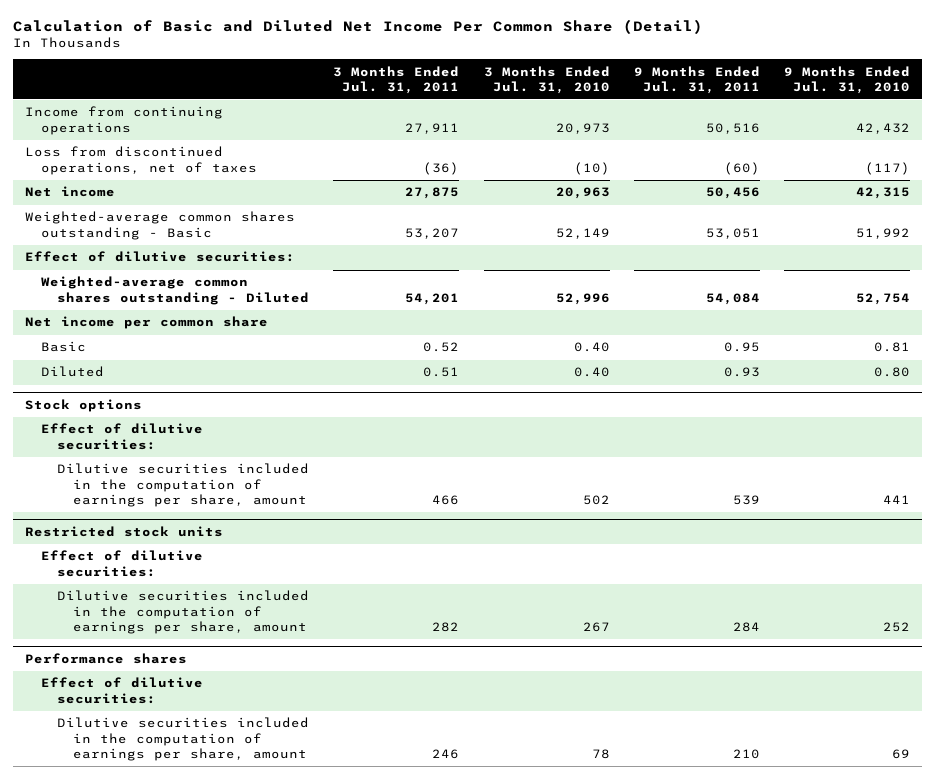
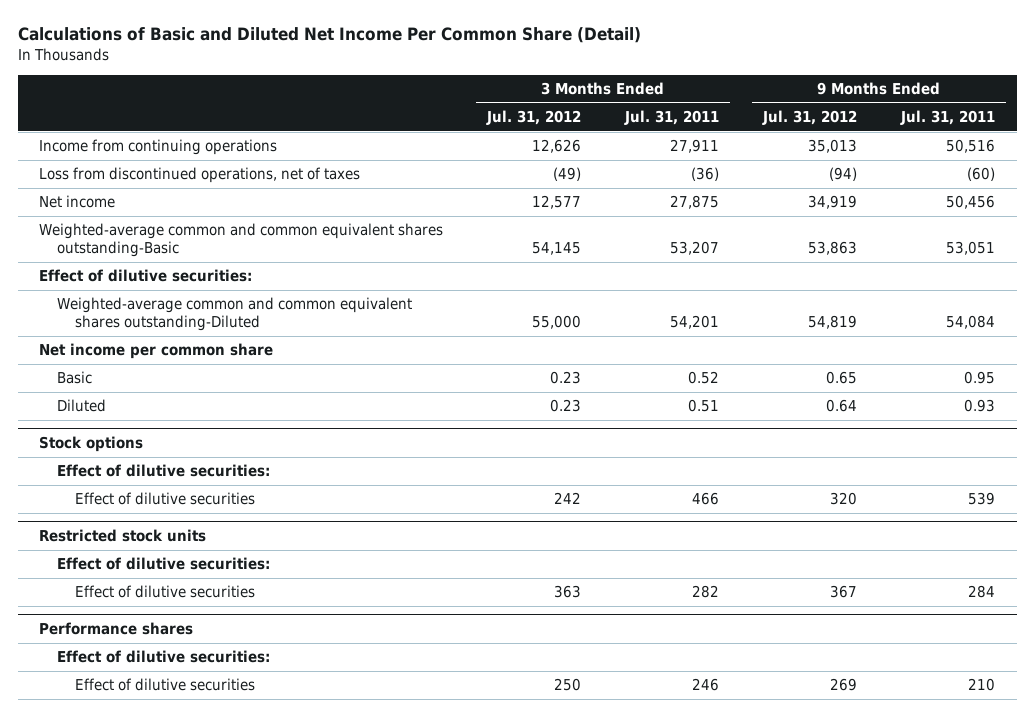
[12,19,703,35] Calculation of Basic and Diluted Net Income Per Common Share (Detail) -> [17,27,641,44] Calculations of Basic and Diluted Net Income Per Common Share (Detail)
[483,65,610,94] 3 Months Ended Jul. 31, 2010 -> none
[784,65,911,94] 9 Months Ended Jul. 31, 2010 -> none
none -> [486,110,582,126] Jul. 31, 2012
none -> [762,110,858,126] Jul. 31, 2012
[24,211,295,240] Weighted-average common shares outstanding - Basic -> [39,223,444,257] Weighted-average common and common equivalent shares outstanding-Basic
[40,276,310,305] Weighted-average common shares outstanding - Diluted -> [57,297,413,331] Weighted-average common and common equivalent shares outstanding-Diluted
[57,463,310,507] Dilutive securities included in the computation of earnings per share, amount -> [75,492,256,506] Effect of dilutive securities
[57,590,310,634] Dilutive securities included in the computation of earnings per share, amount -> [75,585,256,599] Effect of dilutive securities
[57,717,310,761] Dilutive securities included in the computation of earnings per share, amount -> [75,678,256,692] Effect of dilutive securities

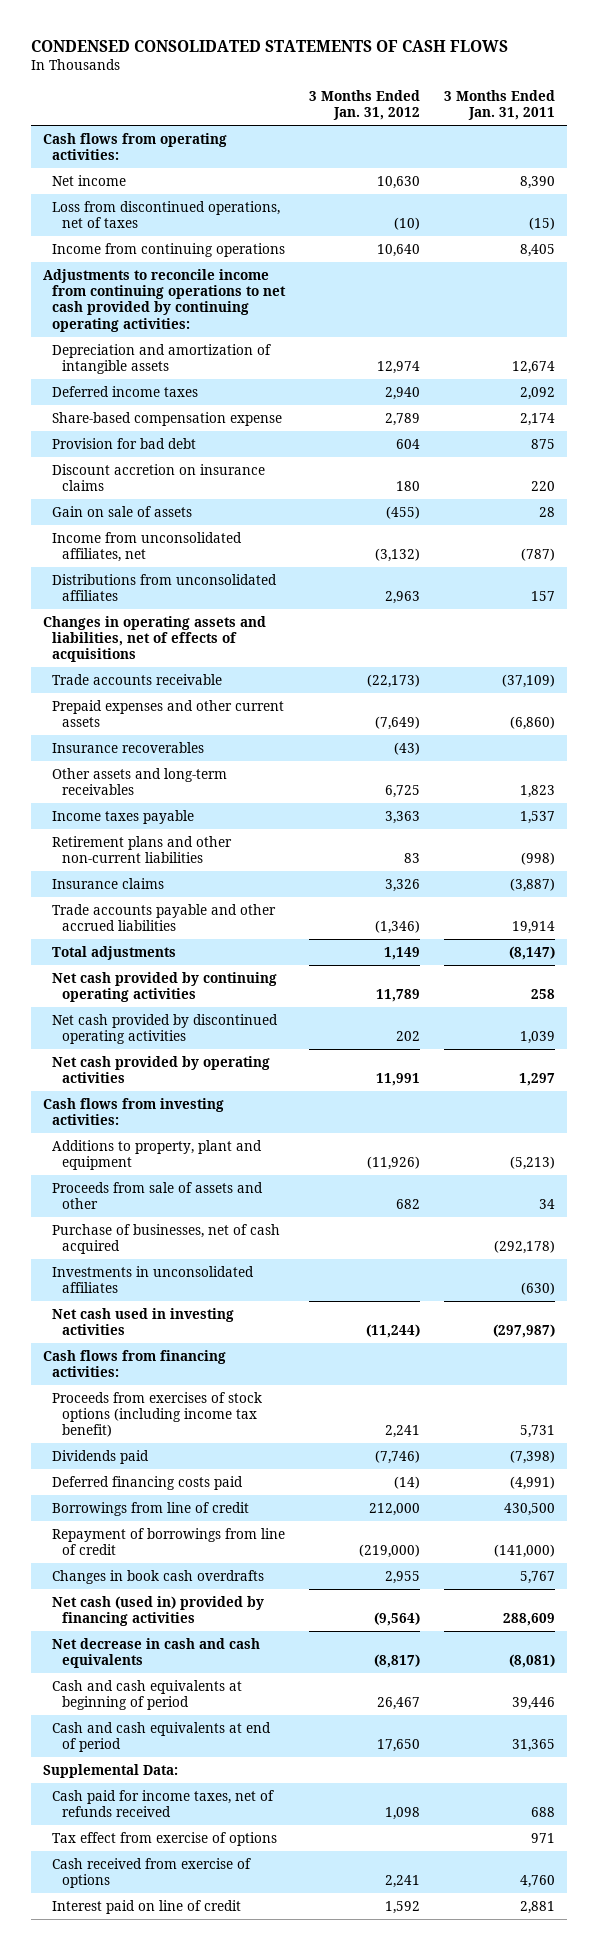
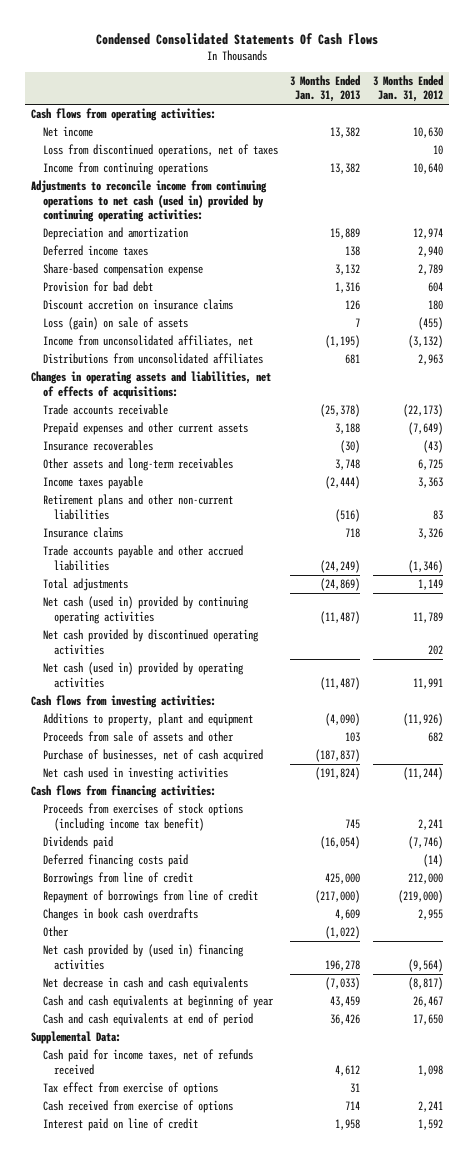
[30,39,508,52] CONDENSED CONSOLIDATED STATEMENTS OF CASH FLOWS -> [96,32,379,45] Condensed Consolidated Statements Of Cash Flows
[444,89,556,121] 3 Months Ended Jan. 31, 2011 -> none
none -> [290,74,361,103] 3 Months Ended Jan. 31, 2013
[394,216,421,230] (10) -> [432,145,443,156] 10
[42,268,287,332] Adjustments to reconcile income from continuing operations to net cash provided by continuing operating activities: -> [31,180,268,222] Adjustments to reconcile income from continuing operations to net cash (used in) provided by continuing operating activities:
[52,343,272,374] Depreciation and amortization of intangible assets -> [42,227,188,241] Depreciation and amortization
[52,505,193,517] Gain on sale of assets -> [42,317,188,331] Loss (gain) on sale of assets
[42,615,266,663] Changes in operating assets and liabilities, net of effects of acquisitions -> [31,371,272,399] Changes in operating assets and liabilities, net of effects of acquisitions:
[52,971,278,1002] Net cash provided by continuing operating activities -> [42,596,249,624] Net cash (used in) provided by continuing operating activities
[52,1055,271,1083] Net cash provided by operating activities -> [42,662,244,688] Net cash (used in) provided by operating activities
[52,1265,255,1293] Investments in unconsolidated affiliates -> none
none -> [42,926,69,938] Other
[52,1595,265,1626] Net cash (used in) provided by financing activities -> [42,944,244,970] Net cash provided by (used in) financing activities
[52,1679,243,1710] Cash and cash equivalents at beginning of period -> [42,995,274,1009] Cash and cash equivalents at beginning of year

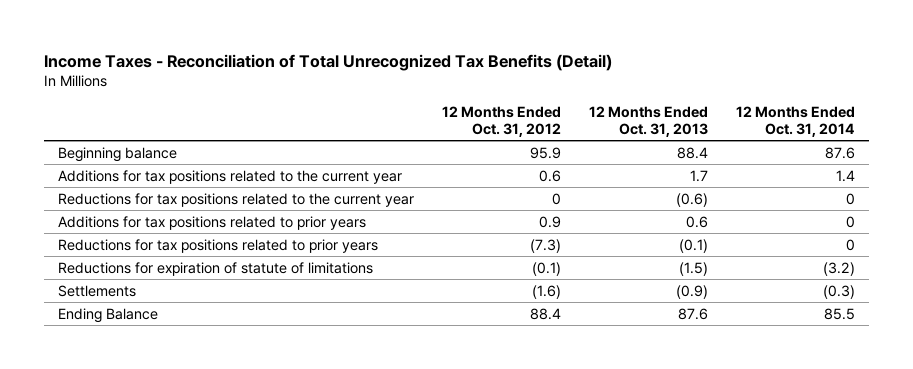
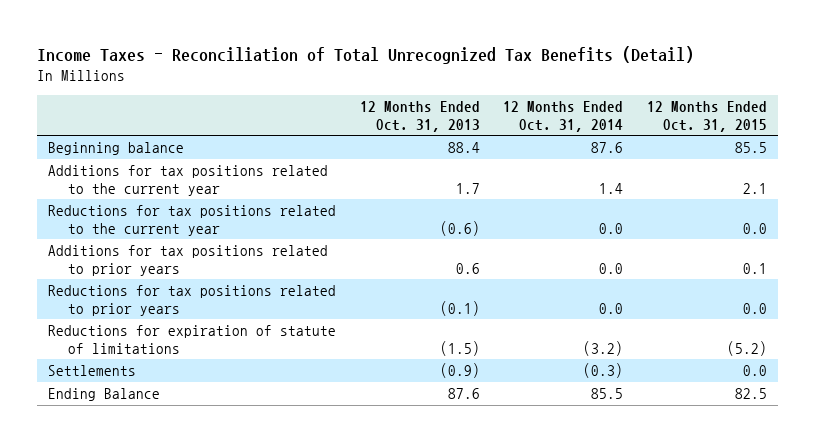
[442,106,562,137] 12 Months Ended Oct. 31, 2012 -> none
none -> [646,101,767,132] 12 Months Ended Oct. 31, 2015
[845,192,855,205] 0 -> [599,222,624,234] 0.0
[845,215,855,228] 0 -> [599,262,624,274] 0.0
[845,238,855,251] 0 -> [599,302,624,314] 0.0

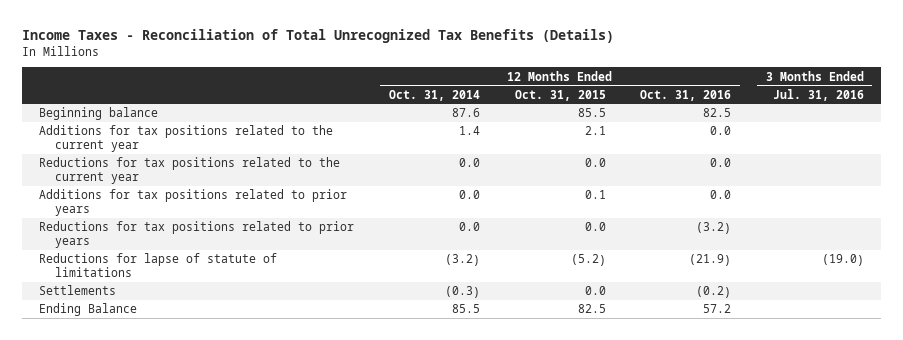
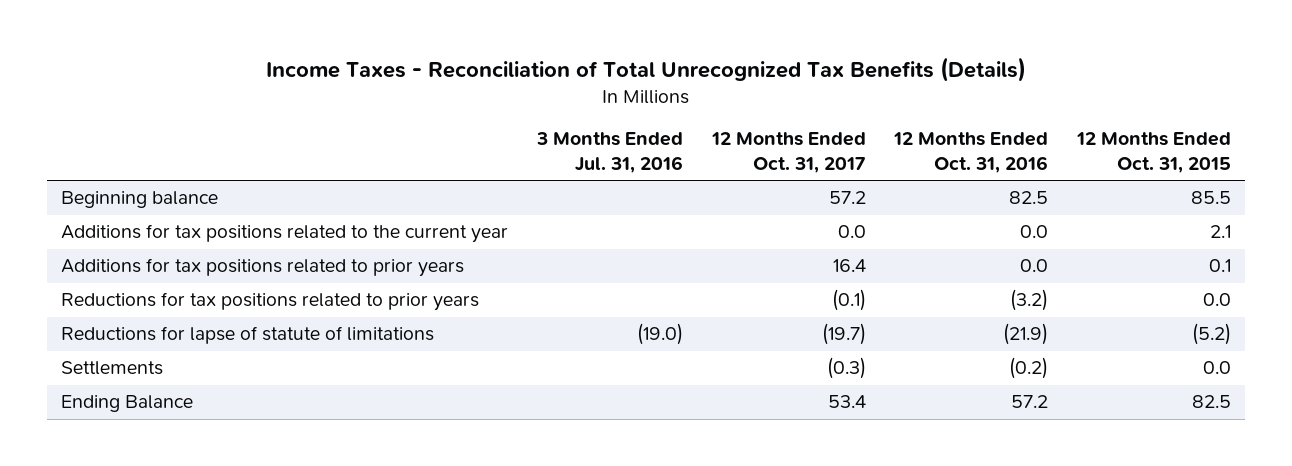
[388,89,480,101] Oct. 31, 2014 -> none
none -> [710,132,866,174] 12 Months Ended Oct. 31, 2017
[39,157,341,185] Reductions for tax positions related to the current year -> none

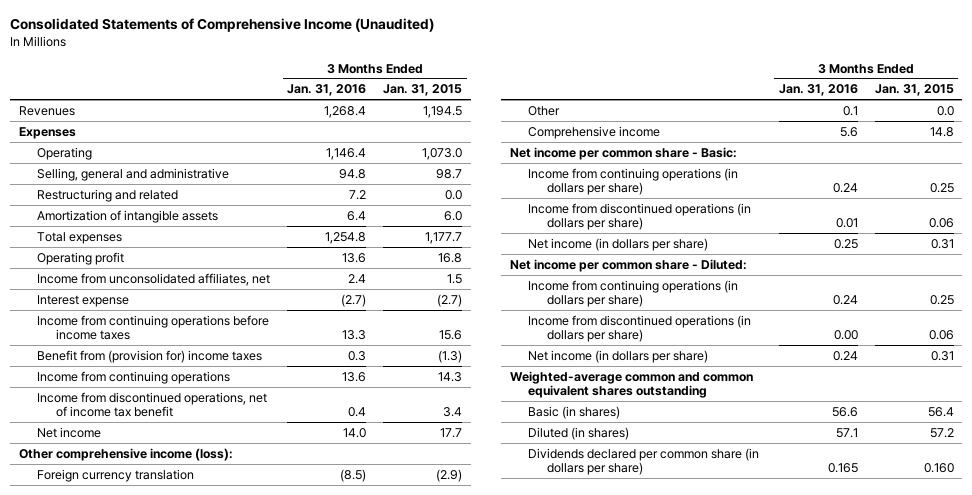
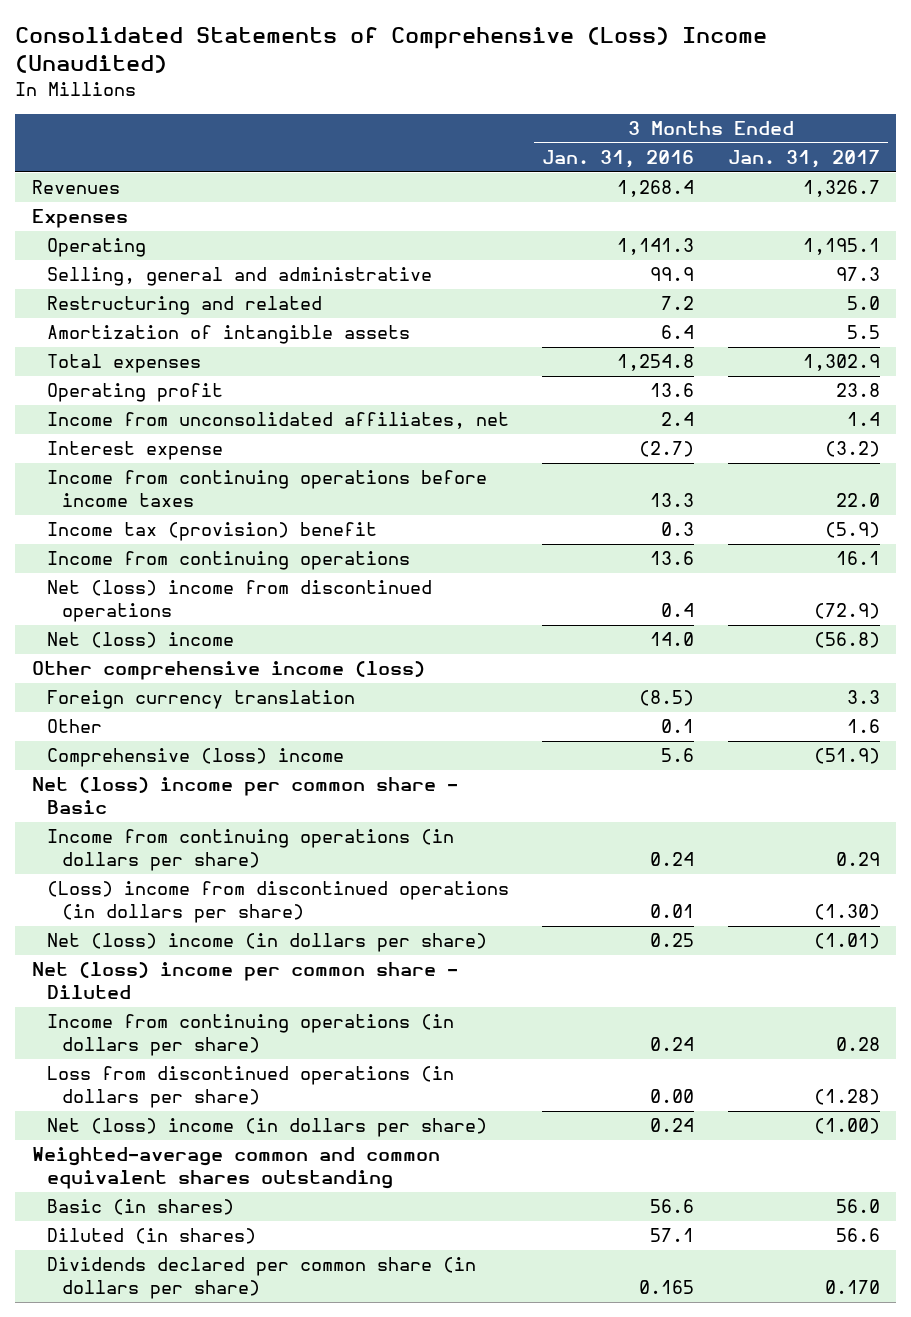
[10,18,435,33] Consolidated Statements of Comprehensive Income (Unaudited) -> [14,27,767,74] Consolidated Statements of Comprehensive (Loss) Income (Unaudited)
[383,84,463,97] Jan. 31, 2015 -> none
none -> [727,150,880,169] Jan. 31, 2017
[326,147,367,160] 1,146.4 -> [617,238,695,256] 1,141.3
[339,168,367,179] 94.8 -> [650,267,695,282] 99.9
[37,349,263,363] Benefit from (provision for) income taxes -> [46,522,377,542] Income tax (provision) benefit
[37,391,268,417] Income from discontinued operations, net of income tax benefit -> [46,580,432,622] Net (loss) income from discontinued operations
[37,426,102,438] Net income -> [46,632,234,649] Net (loss) income
[18,447,233,461] Other comprehensive income (loss): -> [31,661,425,681] Other comprehensive income (loss)
[528,125,661,139] Comprehensive income -> [46,748,344,768] Comprehensive (loss) income
[509,146,737,160] Net income per common share - Basic: -> [31,777,458,814] Net (loss) income per common share - Basic
[528,202,752,230] Income from discontinued operations (in dollars per share) -> [46,881,509,923] (Loss) income from discontinued operations (in dollars per share)
[528,237,709,251] Net income (in dollars per share) -> [46,933,487,953] Net (loss) income (in dollars per share)
[509,258,747,272] Net income per common share - Diluted: -> [31,962,458,999] Net (loss) income per common share - Diluted
[528,314,752,342] Income from discontinued operations (in dollars per share) -> [46,1066,454,1108] Loss from discontinued operations (in dollars per share)
[528,349,709,363] Net income (in dollars per share) -> [46,1118,487,1138] Net (loss) income (in dollars per share)

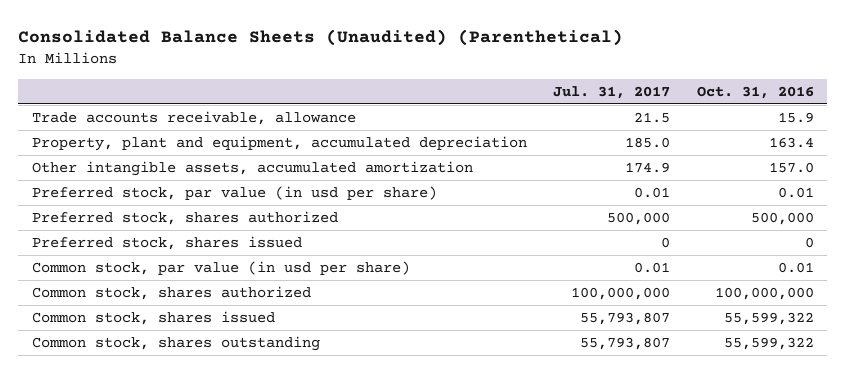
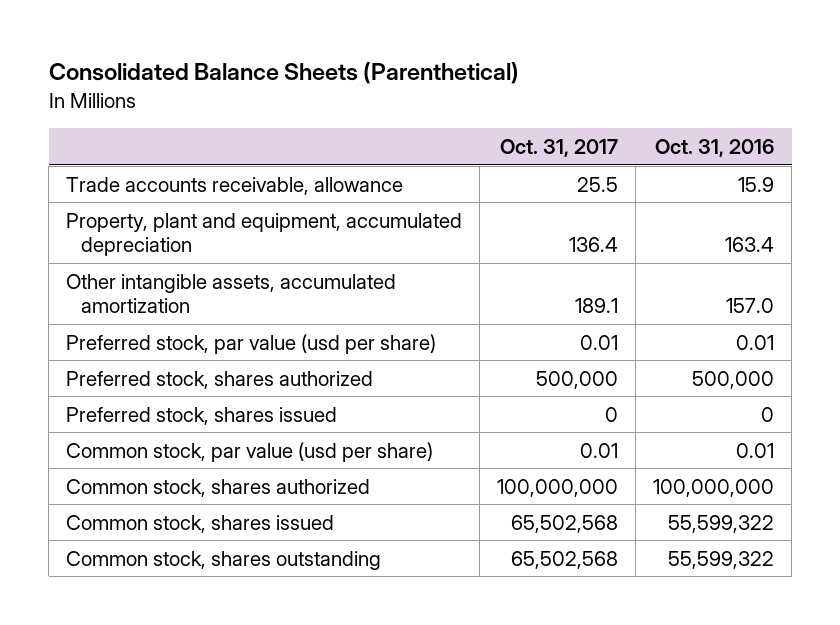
[18,29,624,47] Consolidated Balance Sheets (Unaudited) (Parenthetical) -> [48,62,519,85] Consolidated Balance Sheets (Parenthetical)
[553,85,671,99] Jul. 31, 2017 -> none
none -> [500,138,619,157] Oct. 31, 2017
[31,186,437,201] Preferred stock, par value (in usd per share) -> [66,333,437,354] Preferred stock, par value (usd per share)
[31,261,410,276] Common stock, par value (in usd per share) -> [66,441,434,462] Common stock, par value (usd per share)

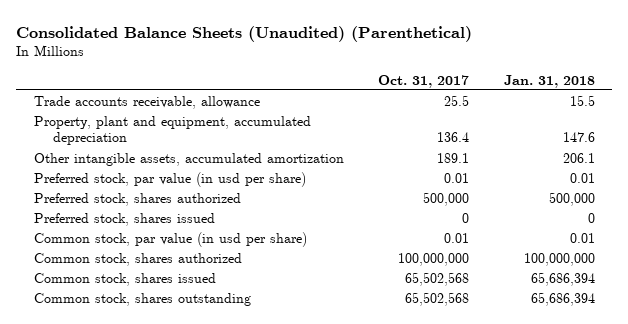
[48,62,519,85] Consolidated Balance Sheets (Parenthetical) -> [16,25,473,42] Consolidated Balance Sheets (Unaudited) (Parenthetical)
[655,138,775,157] Oct. 31, 2016 -> none
none -> [503,74,595,88] Jan. 31, 2018
[66,333,437,354] Preferred stock, par value (usd per share) -> [33,171,306,187] Preferred stock, par value (in usd per share)
[66,441,434,462] Common stock, par value (usd per share) -> [33,231,307,247] Common stock, par value (in usd per share)

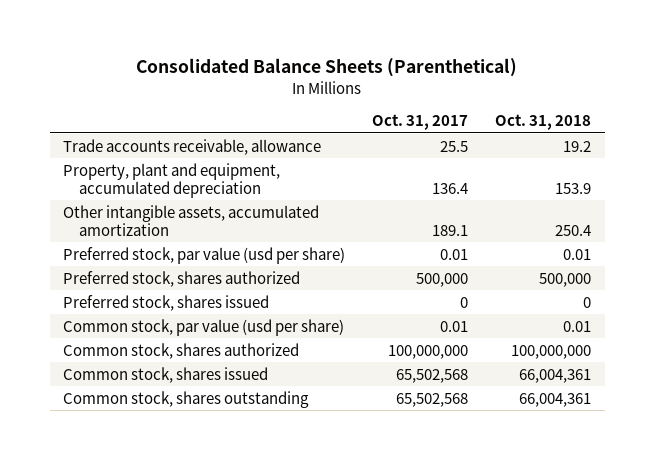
[16,25,473,42] Consolidated Balance Sheets (Unaudited) (Parenthetical) -> [136,58,518,78] Consolidated Balance Sheets (Parenthetical)
[503,74,595,88] Jan. 31, 2018 -> none
none -> [495,114,592,131] Oct. 31, 2018
[33,171,306,187] Preferred stock, par value (in usd per share) -> [63,246,346,264] Preferred stock, par value (usd per share)
[33,231,307,247] Common stock, par value (in usd per share) -> [63,318,345,336] Common stock, par value (usd per share)

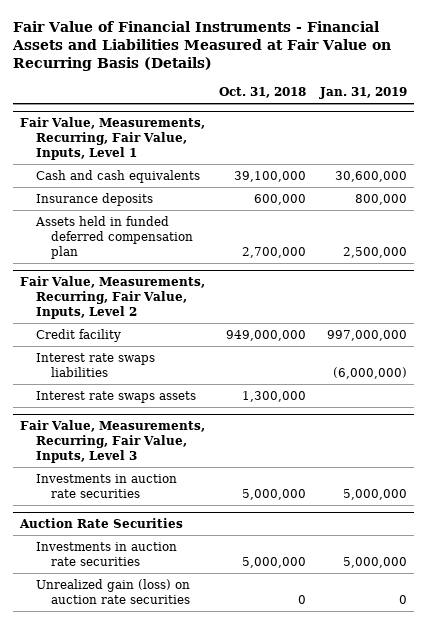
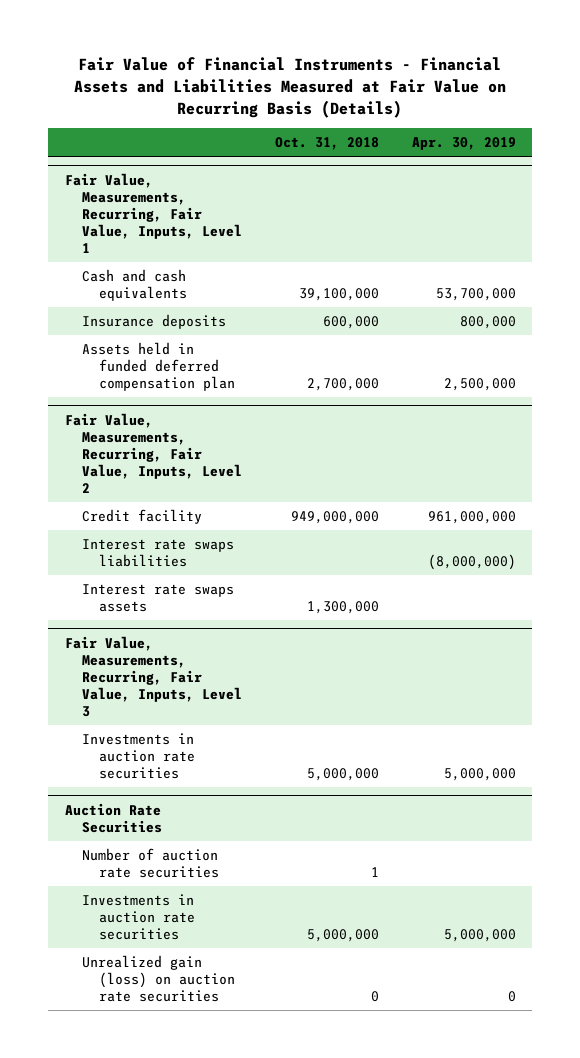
[318,87,407,100] Jan. 31, 2019 -> none
none -> [411,136,516,150] Apr. 30, 2019
none -> [81,848,219,879] Number of auction rate securities

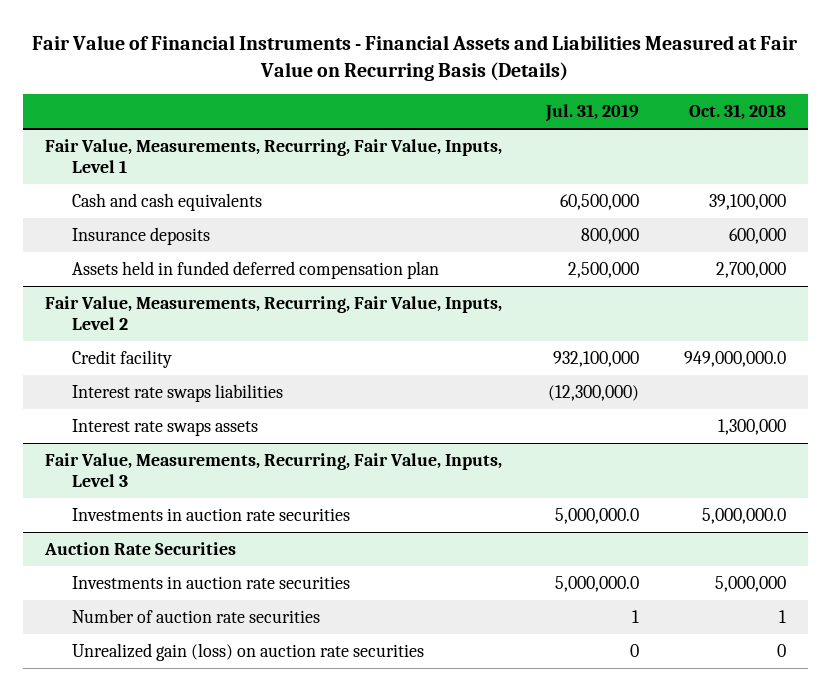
[411,136,516,150] Apr. 30, 2019 -> none
none -> [545,104,640,123] Jul. 31, 2019
[290,511,379,525] 949,000,000 -> [684,350,787,367] 949,000,000.0
[306,768,379,782] 5,000,000 -> [702,507,787,524] 5,000,000.0
[81,848,219,879] Number of auction rate securities -> [71,608,320,623] Number of auction rate securities

